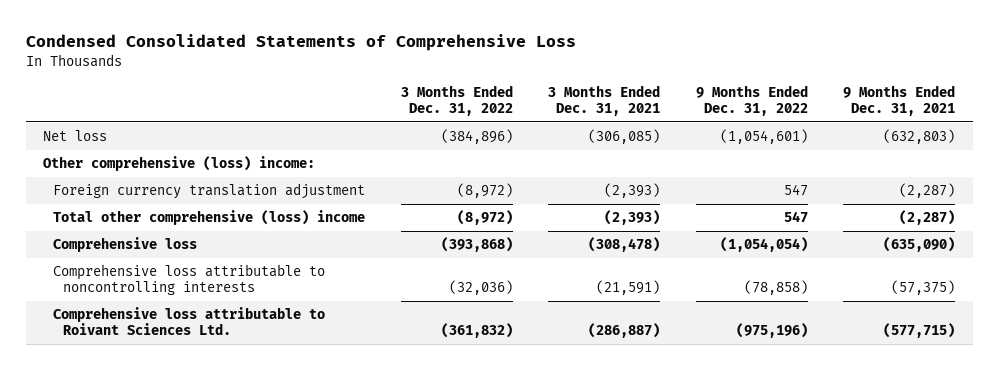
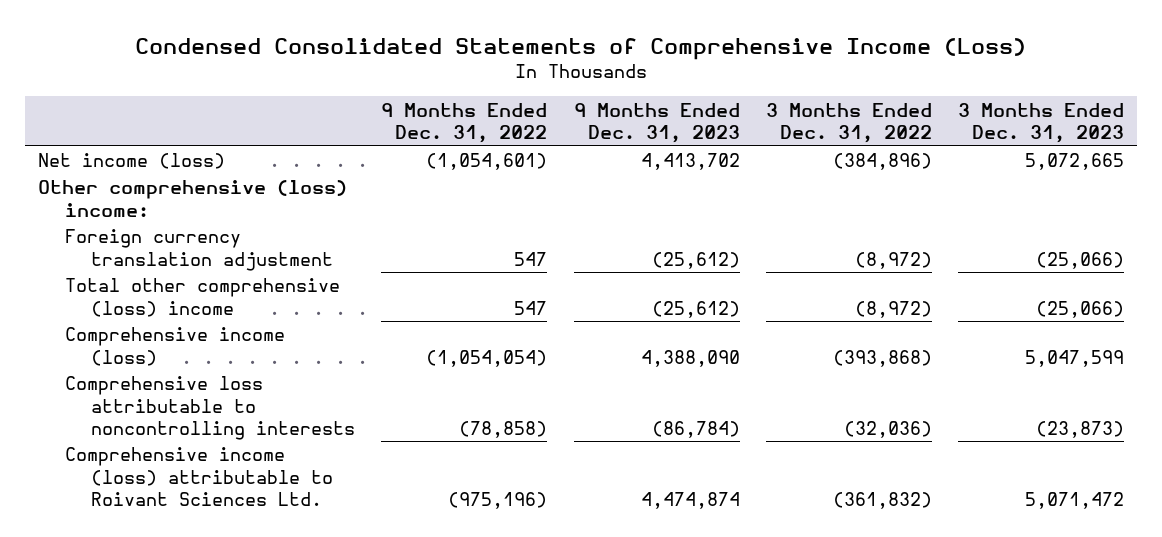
[25,33,576,51] Condensed Consolidated Statements of Comprehensive Loss -> [135,37,1027,60] Condensed Consolidated Statements of Comprehensive Income (Loss)
[548,85,661,117] 3 Months Ended Dec. 31, 2021 -> none
[842,85,955,117] 9 Months Ended Dec. 31, 2021 -> none
none -> [573,102,740,144] 9 Months Ended Dec. 31, 2023
none -> [957,102,1124,144] 3 Months Ended Dec. 31, 2023
[43,130,108,142] Net loss -> [38,153,226,170] Net income (loss)
[53,237,198,253] Comprehensive loss -> [64,327,285,366] Comprehensive income (loss)
[53,307,326,336] Comprehensive loss attributable to Roivant Sciences Ltd. -> [64,447,334,506] Comprehensive income (loss) attributable to Roivant Sciences Ltd.

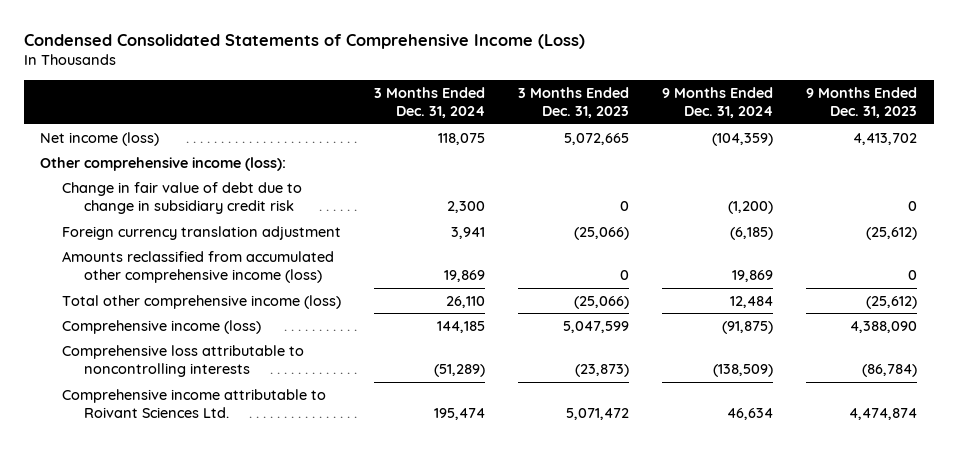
[381,102,548,144] 9 Months Ended Dec. 31, 2022 -> none
[765,102,932,144] 3 Months Ended Dec. 31, 2022 -> none
none -> [373,86,485,119] 3 Months Ended Dec. 31, 2024
none -> [662,86,774,119] 9 Months Ended Dec. 31, 2024
[38,180,348,217] Other comprehensive (loss) income: -> [40,156,287,171] Other comprehensive income (loss):
none -> [61,181,302,215] Change in fair value of debt due to change in subsidiary credit risk
none -> [61,250,334,284] Amounts reclassified from accumulated other comprehensive income (loss)
[64,278,340,317] Total other comprehensive (loss) income -> [61,294,341,309] Total other comprehensive income (loss)
[64,447,334,506] Comprehensive income (loss) attributable to Roivant Sciences Ltd. -> [61,388,326,419] Comprehensive income attributable to Roivant Sciences Ltd.

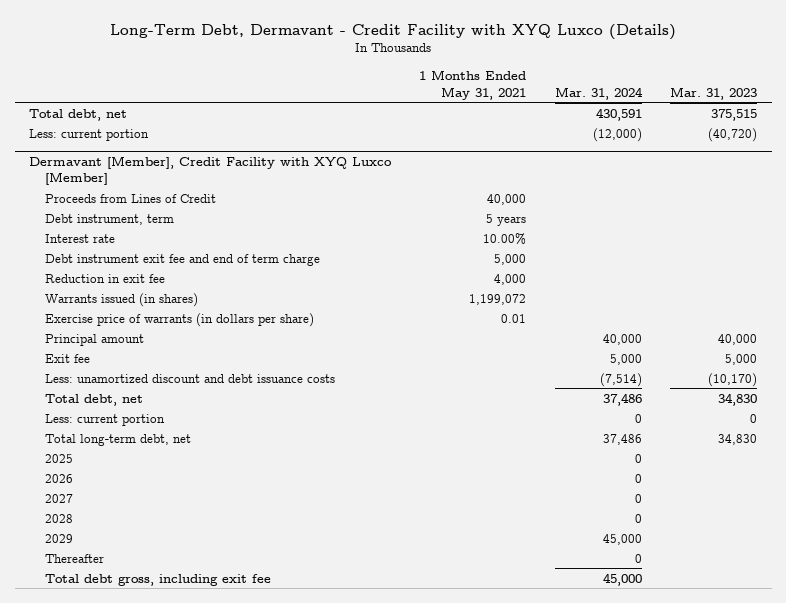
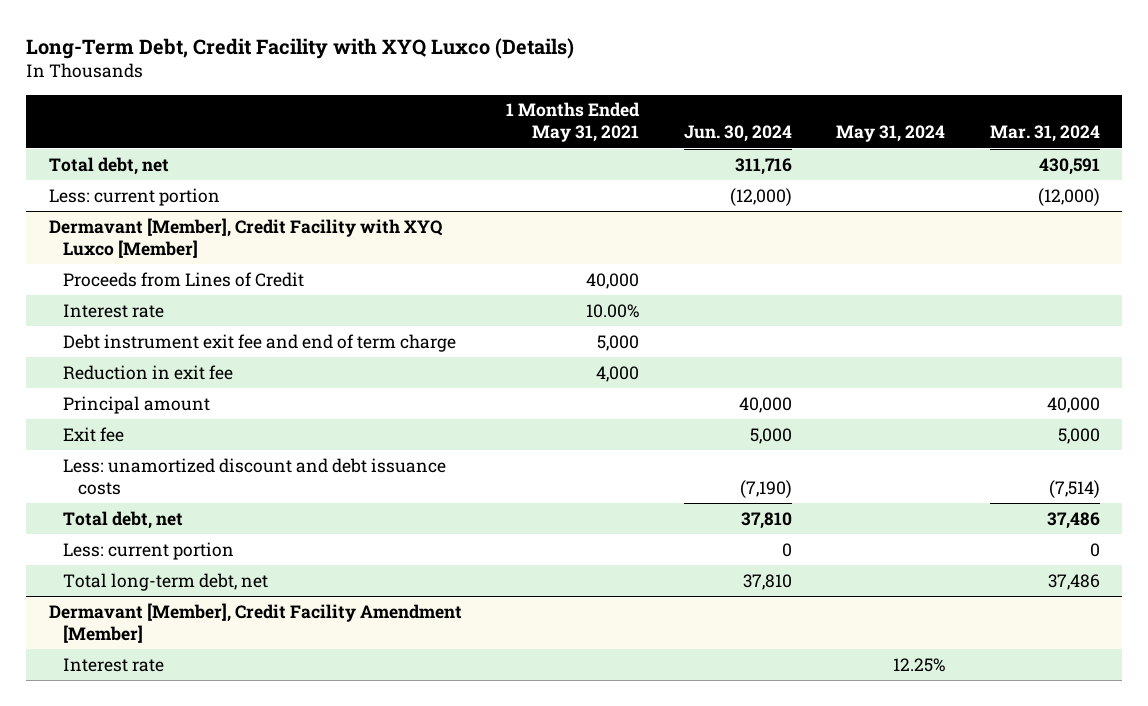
[110,23,677,40] Long-Term Debt, Dermavant - Credit Facility with XYQ Luxco (Details) -> [26,37,575,59] Long-Term Debt, Credit Facility with XYQ Luxco (Details)
[670,86,758,100] Mar. 31, 2023 -> none
none -> [683,125,792,143] Jun. 30, 2024
none -> [836,125,946,143] May 31, 2024
[45,213,175,225] Debt instrument, term -> none
[45,292,199,307] Warrants issued (in shares) -> none
[45,312,315,327] Exercise price of warrants (in dollars per share) -> none
[45,453,74,463] 2025 -> none
[45,473,74,483] 2026 -> none
[45,493,74,503] 2027 -> none
[45,513,74,523] 2028 -> none
[45,533,74,543] 2029 -> none
[45,553,105,563] Thereafter -> none
[45,573,272,586] Total debt gross, including exit fee -> none
none -> [48,602,462,643] Dermavant [Member], Credit Facility Amendment [Member]
none -> [63,657,165,672] Interest rate

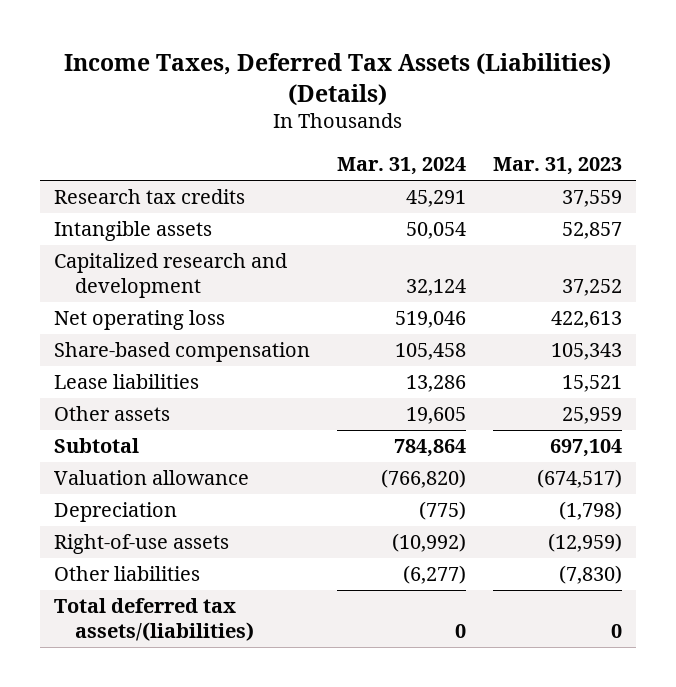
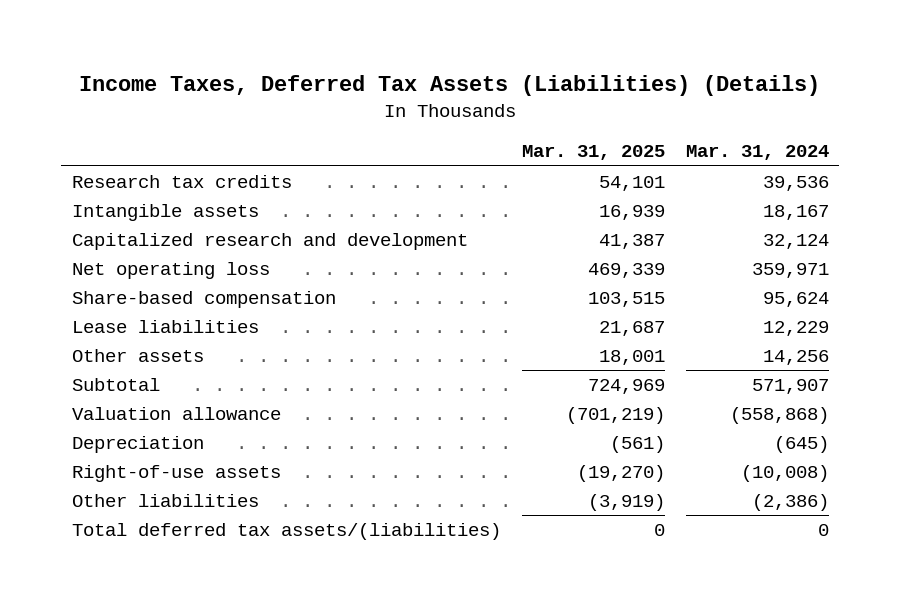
[493,157,623,176] Mar. 31, 2023 -> none
none -> [521,145,665,161] Mar. 31, 2025
[406,189,467,207] 45,291 -> [762,176,829,192] 39,536
[406,221,467,239] 50,054 -> [762,205,829,221] 18,167
[395,310,467,328] 519,046 -> [751,263,829,279] 359,971
[395,342,467,360] 105,458 -> [762,292,829,308] 95,624
[406,374,467,392] 13,286 -> [762,321,829,337] 12,229
[406,406,467,424] 19,605 -> [762,350,829,366] 14,256
[394,438,467,457] 784,864 -> [751,379,829,395] 571,907
[381,468,467,488] (766,820) -> [729,407,829,425] (558,868)
[419,500,467,520] (775) -> [773,436,829,454] (645)
[392,532,467,552] (10,992) -> [740,465,829,483] (10,008)
[403,564,467,584] (6,277) -> [751,494,829,512] (2,386)

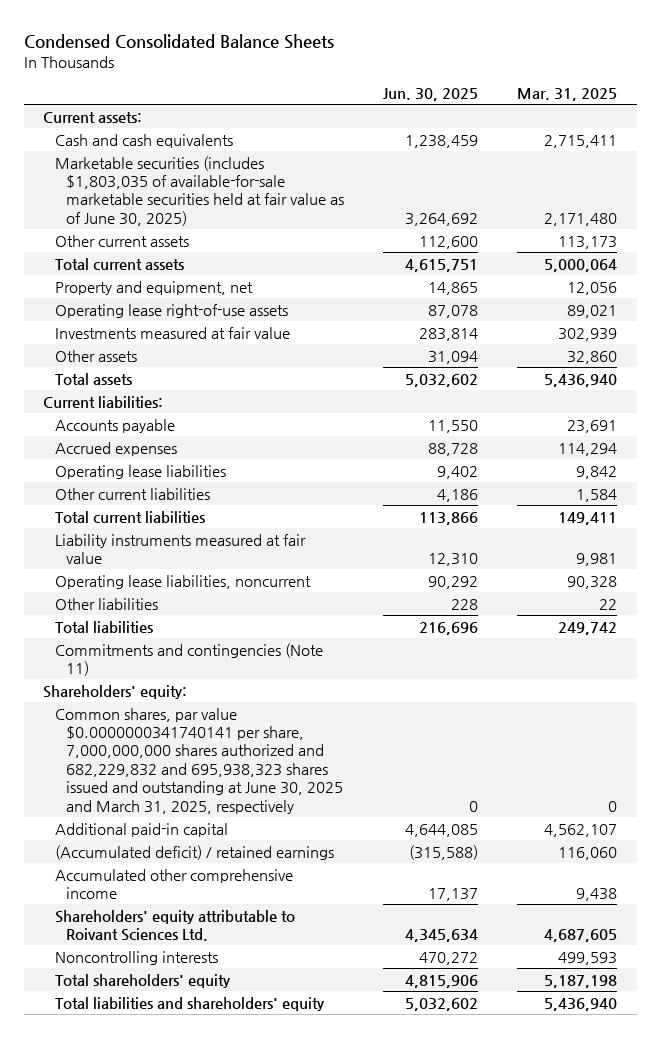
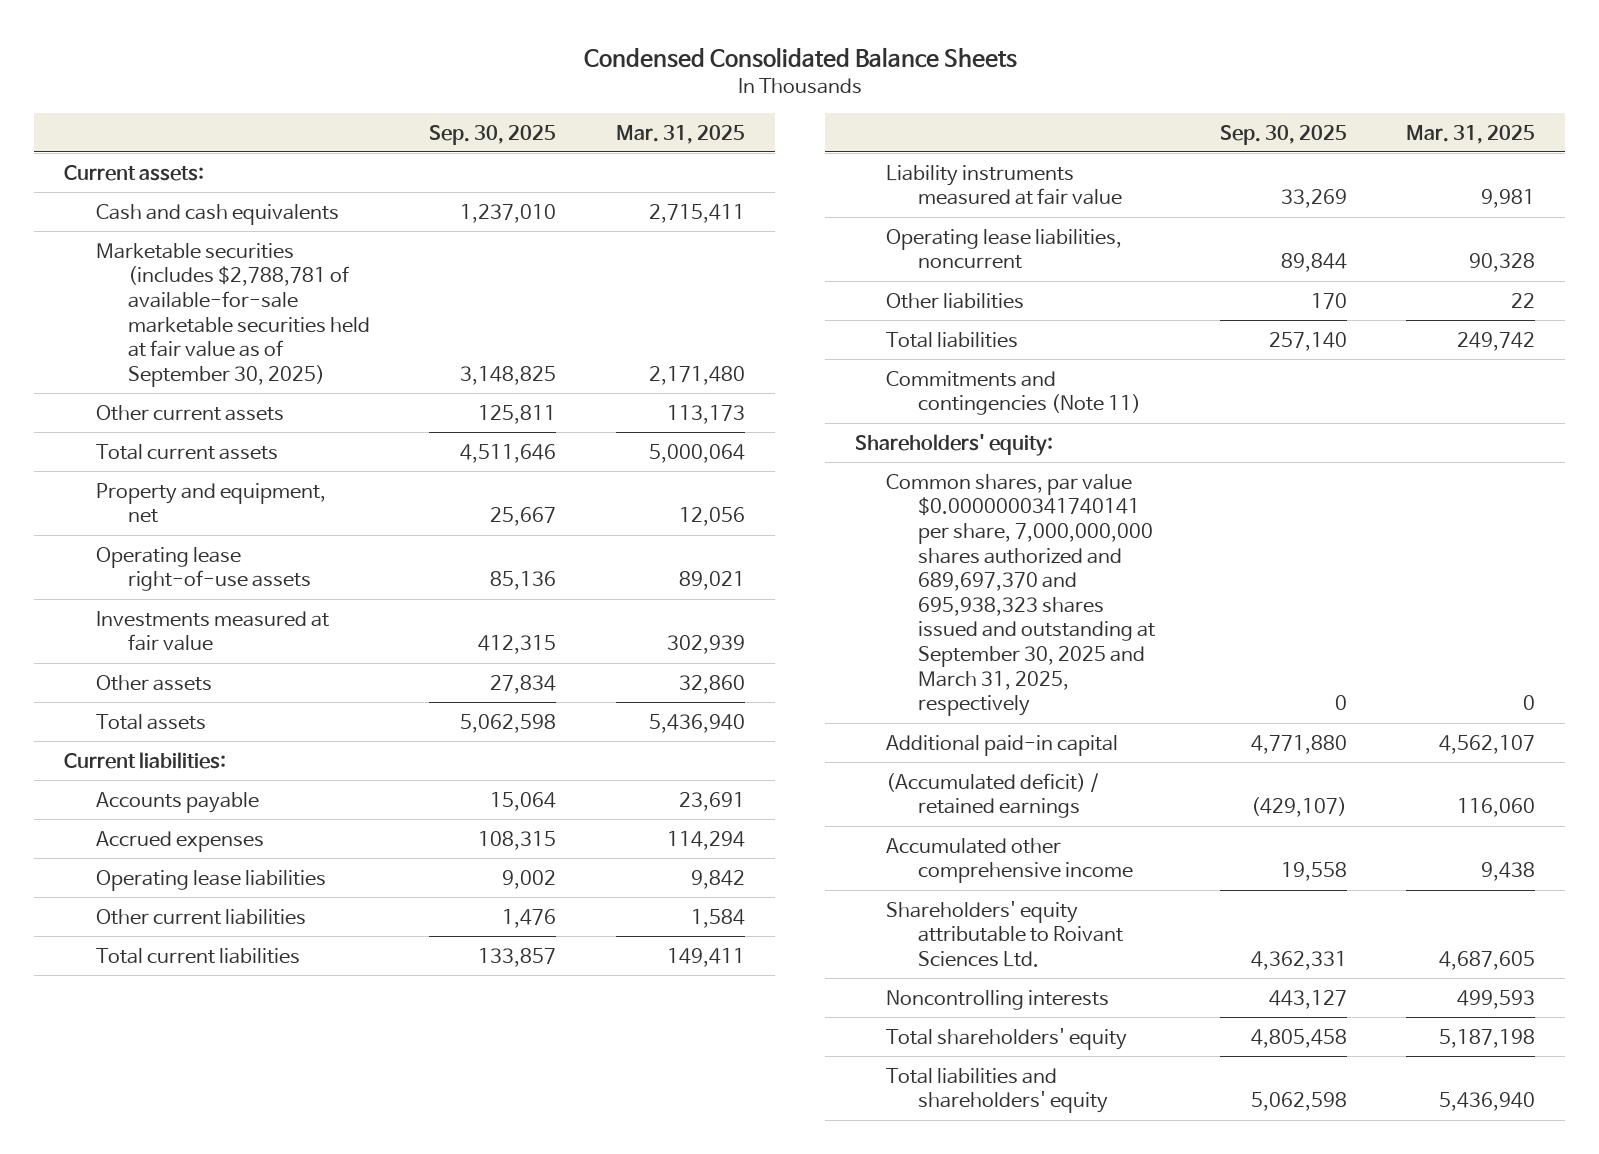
[383,87,479,101] Jun. 30, 2025 -> none
none -> [429,124,557,145] Sep. 30, 2025
[54,155,345,226] Marketable securities (includes $1,803,035 of available-for-sale marketable securities held at fair value as of June 30, 2025) -> [95,242,370,387] Marketable securities (includes $2,788,781 of available-for-sale marketable securities held at fair value as of September 30, 2025)
[54,707,344,814] Common shares, par value $0.0000000341740141 per share, 7,000,000,000 shares authorized and 682,229,832 and 695,938,323 shares issued and outstanding at June 30, 2025 and March 31, 2025, respectively -> [886,473,1156,717] Common shares, par value $0.0000000341740141 per share, 7,000,000,000 shares authorized and 689,697,370 and 695,938,323 shares issued and outstanding at September 30, 2025 and March 31, 2025, respectively

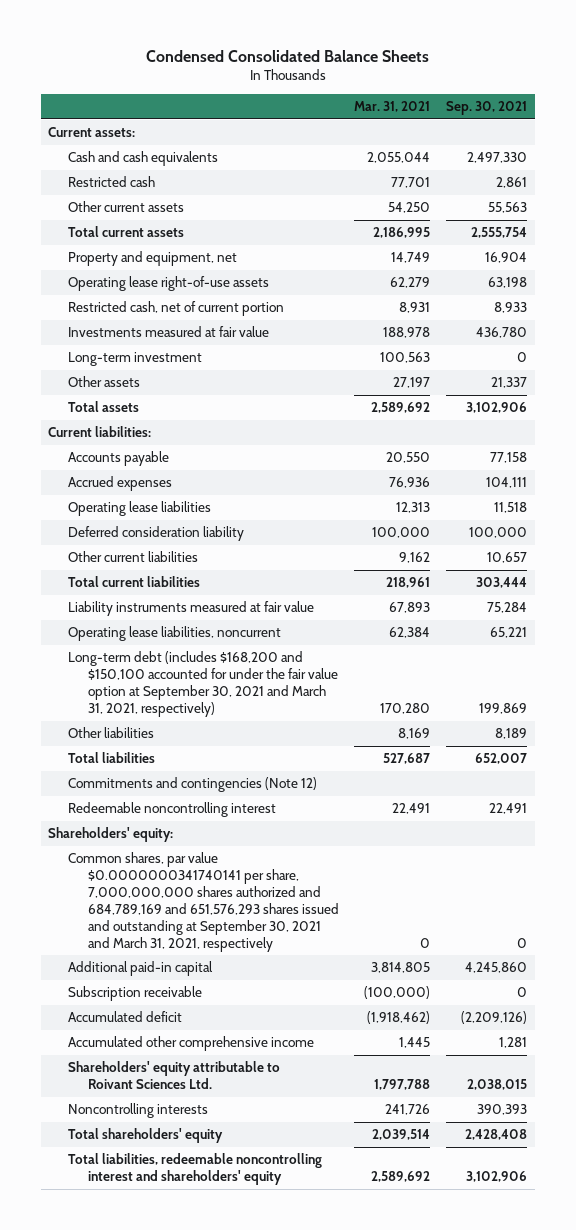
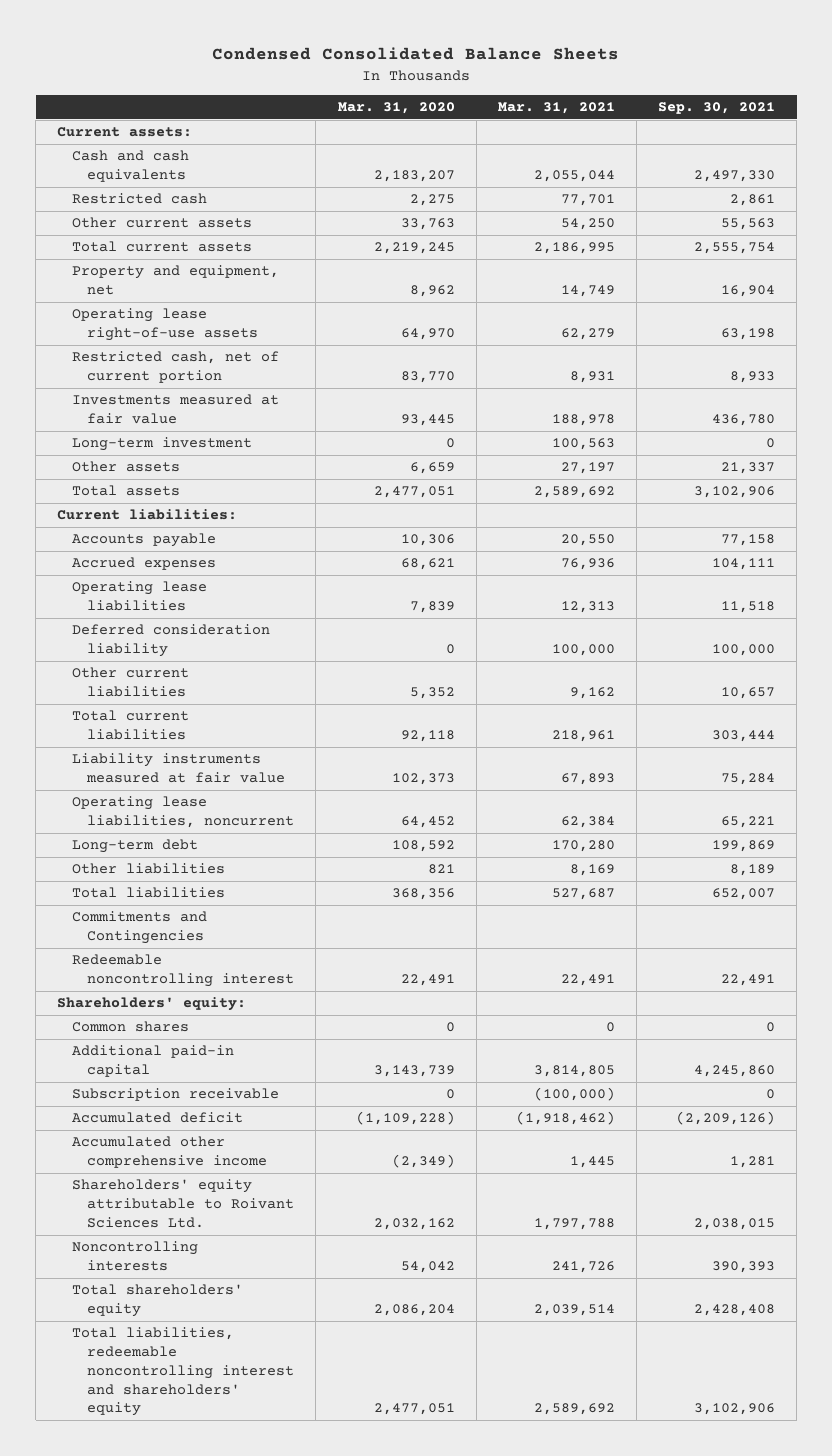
none -> [337,102,455,115] Mar. 31, 2020
[68,651,338,717] Long-term debt (includes $168,200 and $150,100 accounted for under the fair value option at September 30, 2021 and March 31, 2021, respectively) -> [72,839,199,854] Long-term debt
[68,777,318,793] Commitments and contingencies (Note 12) -> [72,911,208,945] Commitments and Contingencies
[68,852,339,952] Common shares, par value $0.0000000341740141 per share, 7,000,000,000 shares authorized and 684,789,169 and 651,576,293 shares issued and outstanding at September 30, 2021 and March 31, 2021, respectively -> [72,1021,190,1033] Common shares

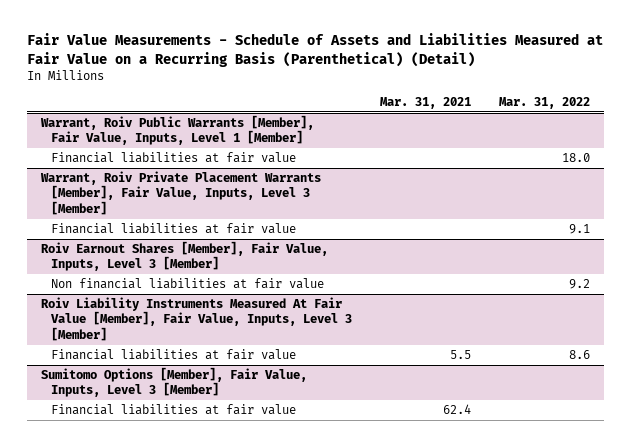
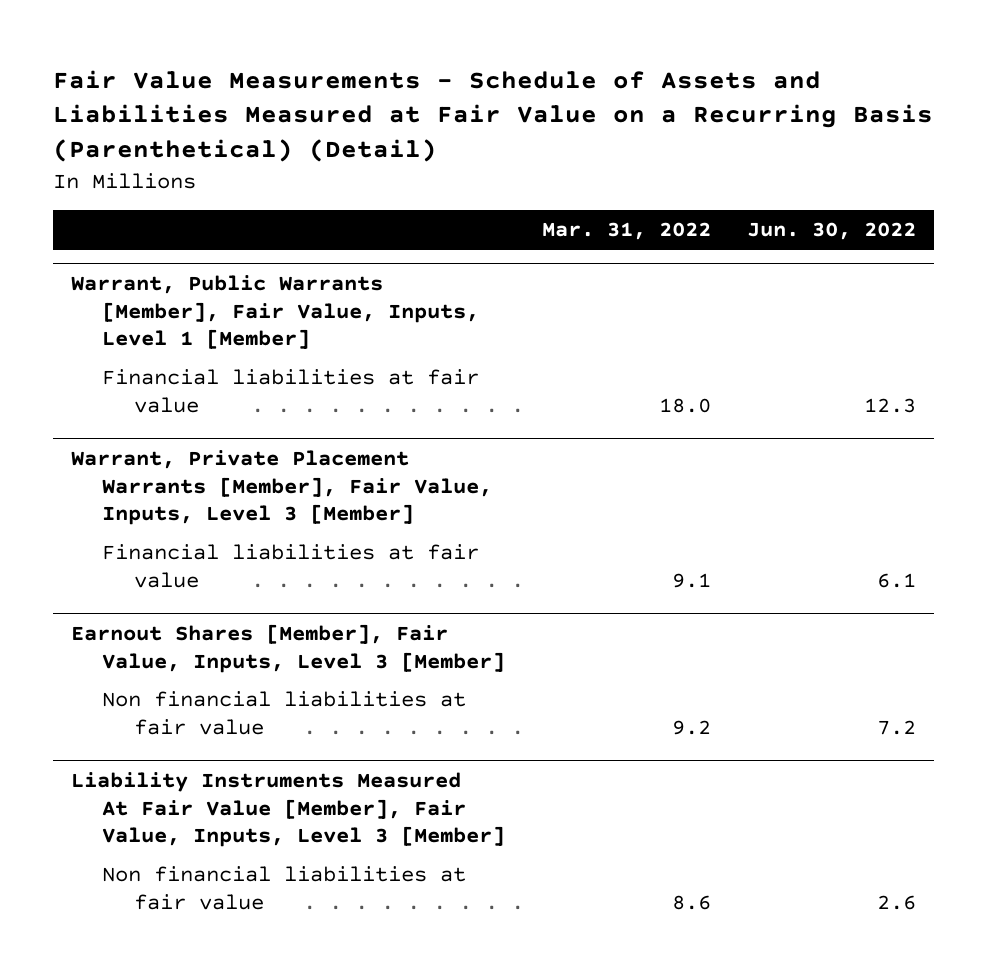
[380,97,472,110] Mar. 31, 2021 -> none
none -> [746,222,916,241] Jun. 30, 2022
[39,115,314,146] Warrant, Roiv Public Warrants [Member], Fair Value, Inputs, Level 1 [Member] -> [70,274,480,350] Warrant, Public Warrants [Member], Fair Value, Inputs, Level 1 [Member]
[39,171,321,215] Warrant, Roiv Private Placement Warrants [Member], Fair Value, Inputs, Level 3 [Member] -> [70,449,493,526] Warrant, Private Placement Warrants [Member], Fair Value, Inputs, Level 3 [Member]
[40,241,328,272] Roiv Earnout Shares [Member], Fair Value, Inputs, Level 3 [Member] -> [70,623,506,673] Earnout Shares [Member], Fair Value, Inputs, Level 3 [Member]
[40,367,307,398] Sumitomo Options [Member], Fair Value, Inputs, Level 3 [Member] -> none
[51,404,297,416] Financial liabilities at fair value -> none
[40,297,353,341] Roiv Liability Instruments Measured At Fair Value [Member], Fair Value, Inputs, Level 3 [Member] -> [70,771,506,848] Liability Instruments Measured At Fair Value [Member], Fair Value, Inputs, Level 3 [Member]
[51,349,297,361] Financial liabilities at fair value -> [102,866,467,910] Non financial liabilities at fair value

